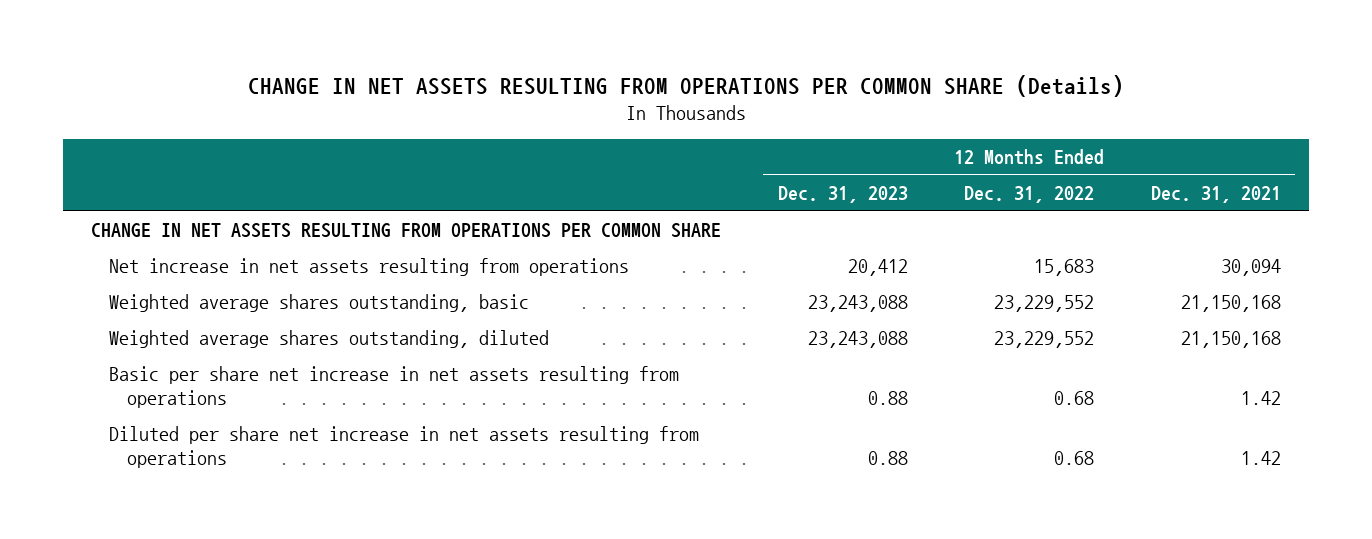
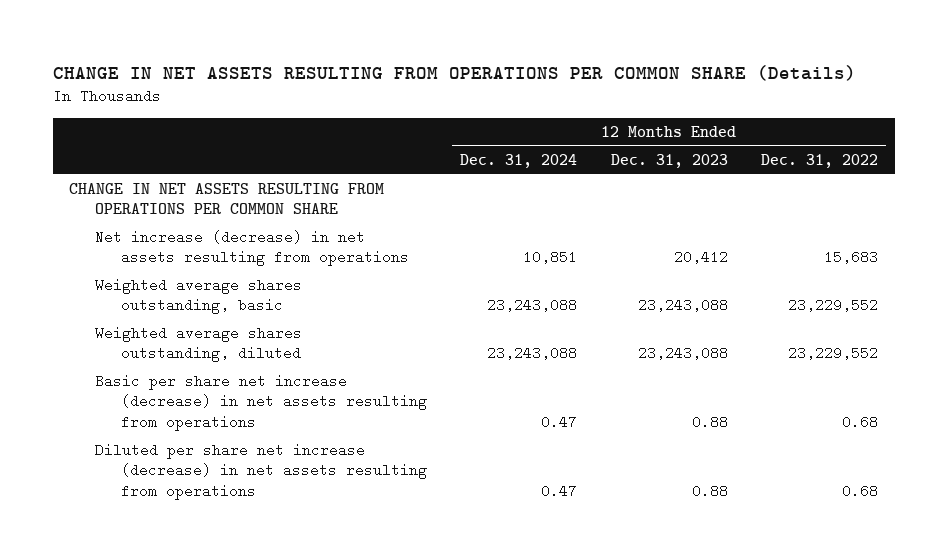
[1150,186,1281,204] Dec. 31, 2021 -> none
none -> [460,153,578,168] Dec. 31, 2024
[109,258,630,277] Net increase in net assets resulting from operations -> [95,230,409,267] Net increase (decrease) in net assets resulting from operations
[109,366,680,409] Basic per share net increase in net assets resulting from operations -> [95,374,427,431] Basic per share net increase (decrease) in net assets resulting from operations
[109,426,700,469] Diluted per share net increase in net assets resulting from operations -> [95,443,427,500] Diluted per share net increase (decrease) in net assets resulting from operations

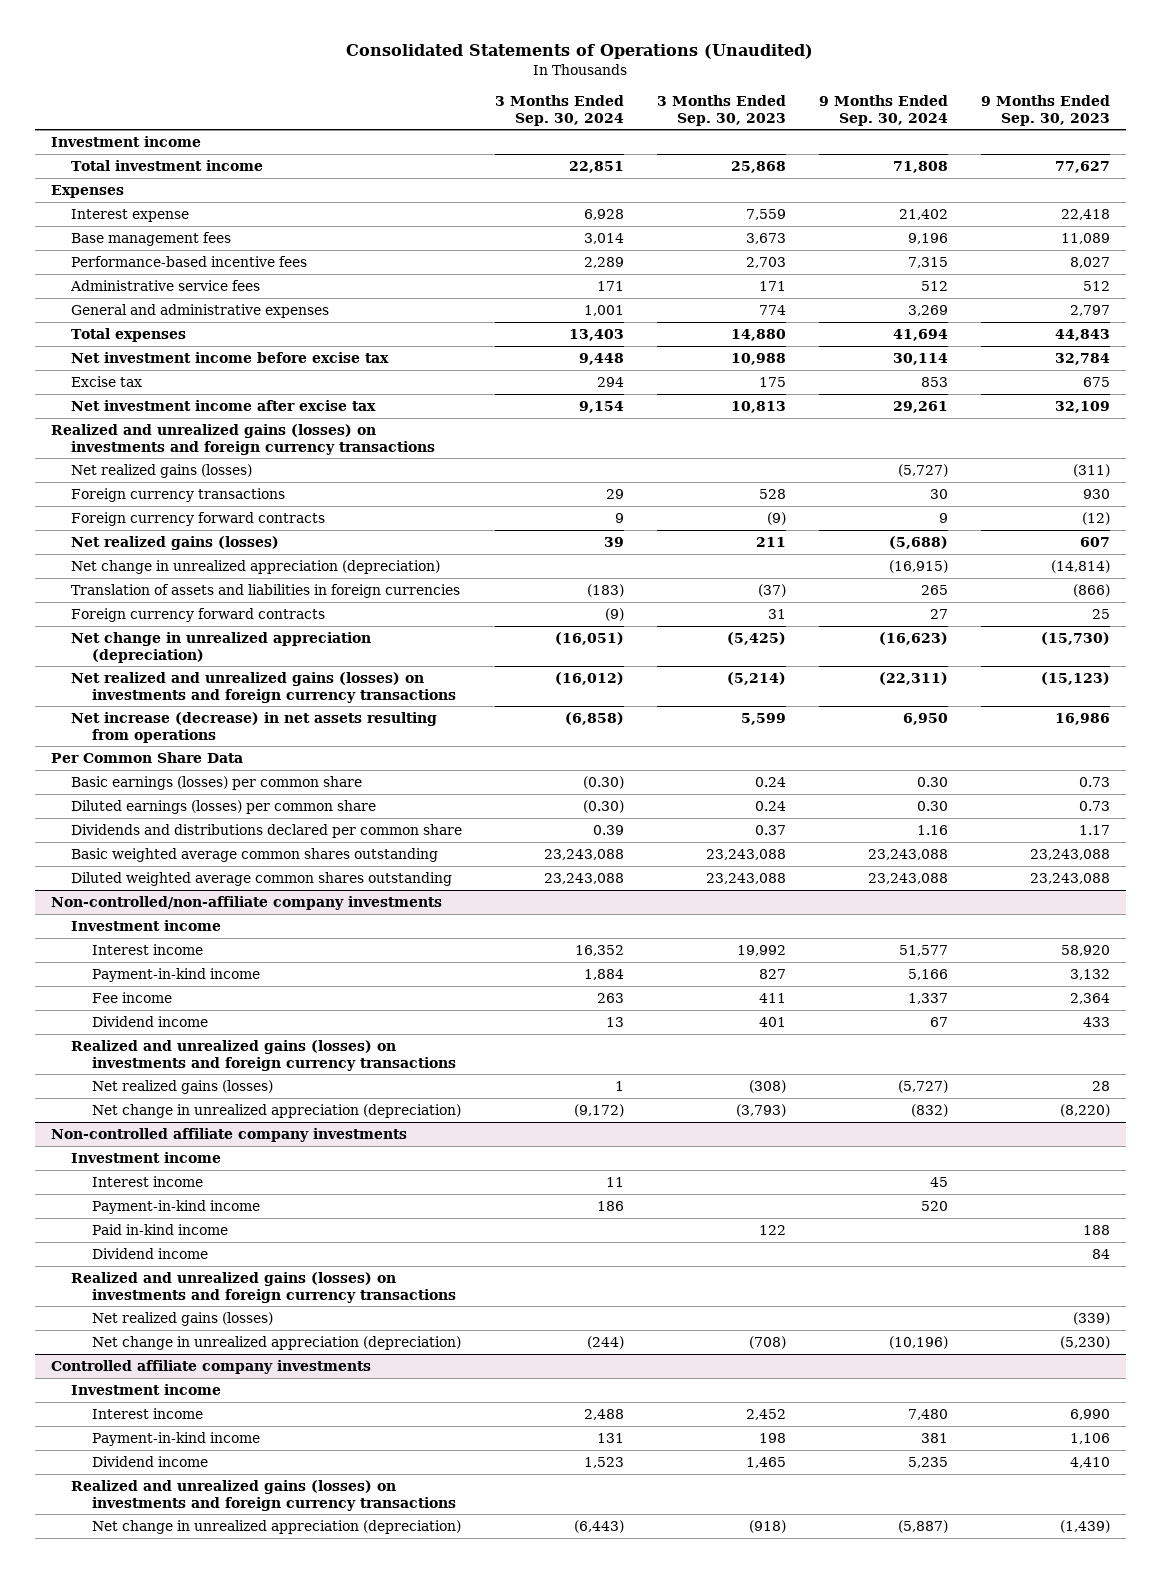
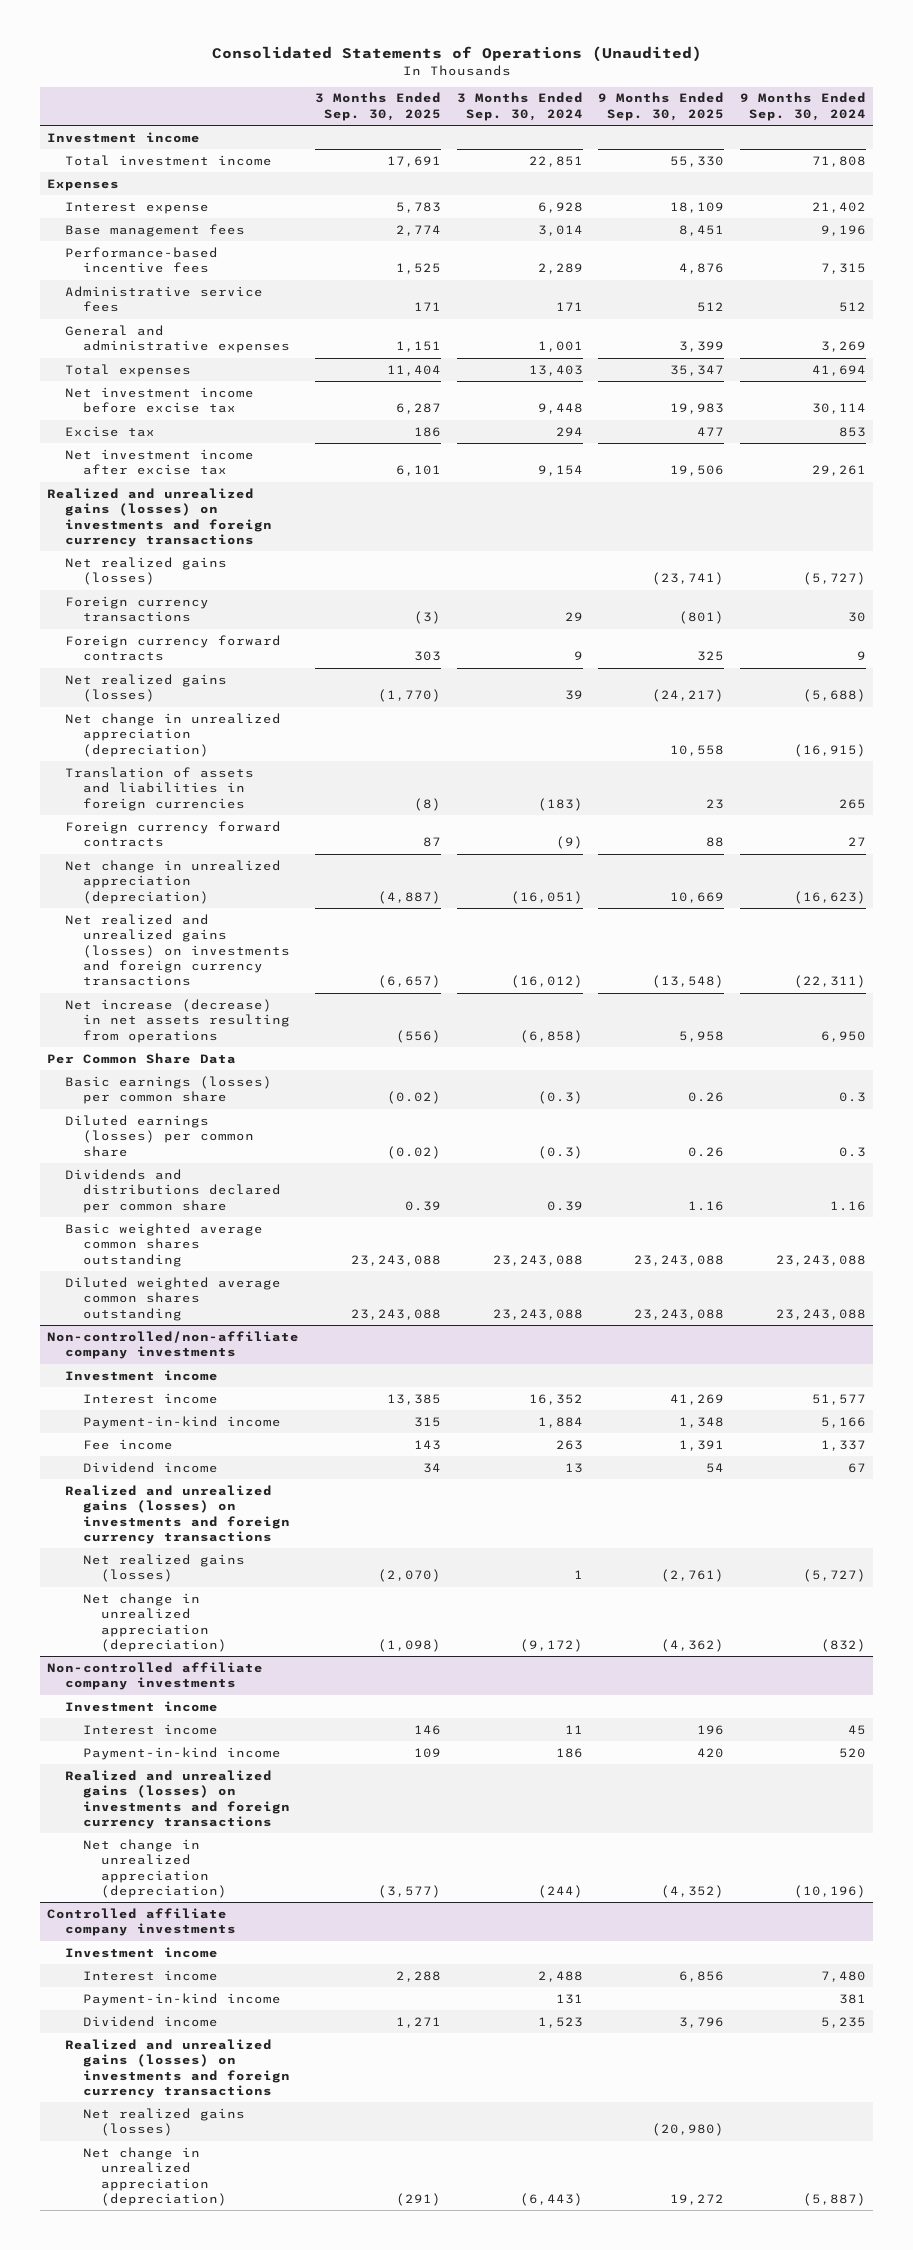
[657,94,787,126] 3 Months Ended Sep. 30, 2023 -> none
[980,94,1110,126] 9 Months Ended Sep. 30, 2023 -> none
none -> [315,92,442,121] 3 Months Ended Sep. 30, 2025
none -> [598,92,725,121] 9 Months Ended Sep. 30, 2025
[583,775,625,789] (0.30) -> [537,1091,583,1105] (0.3)
[916,776,948,787] 0.30 -> [838,1092,866,1103] 0.3
[583,799,625,813] (0.30) -> [537,1145,583,1159] (0.3)
[916,800,948,811] 0.30 -> [838,1146,866,1157] 0.3
[91,1223,228,1235] Paid in-kind income -> none
[91,1247,208,1259] Dividend income -> none
[91,1311,273,1326] Net realized gains (losses) -> none
none -> [83,2107,246,2137] Net realized gains (losses)

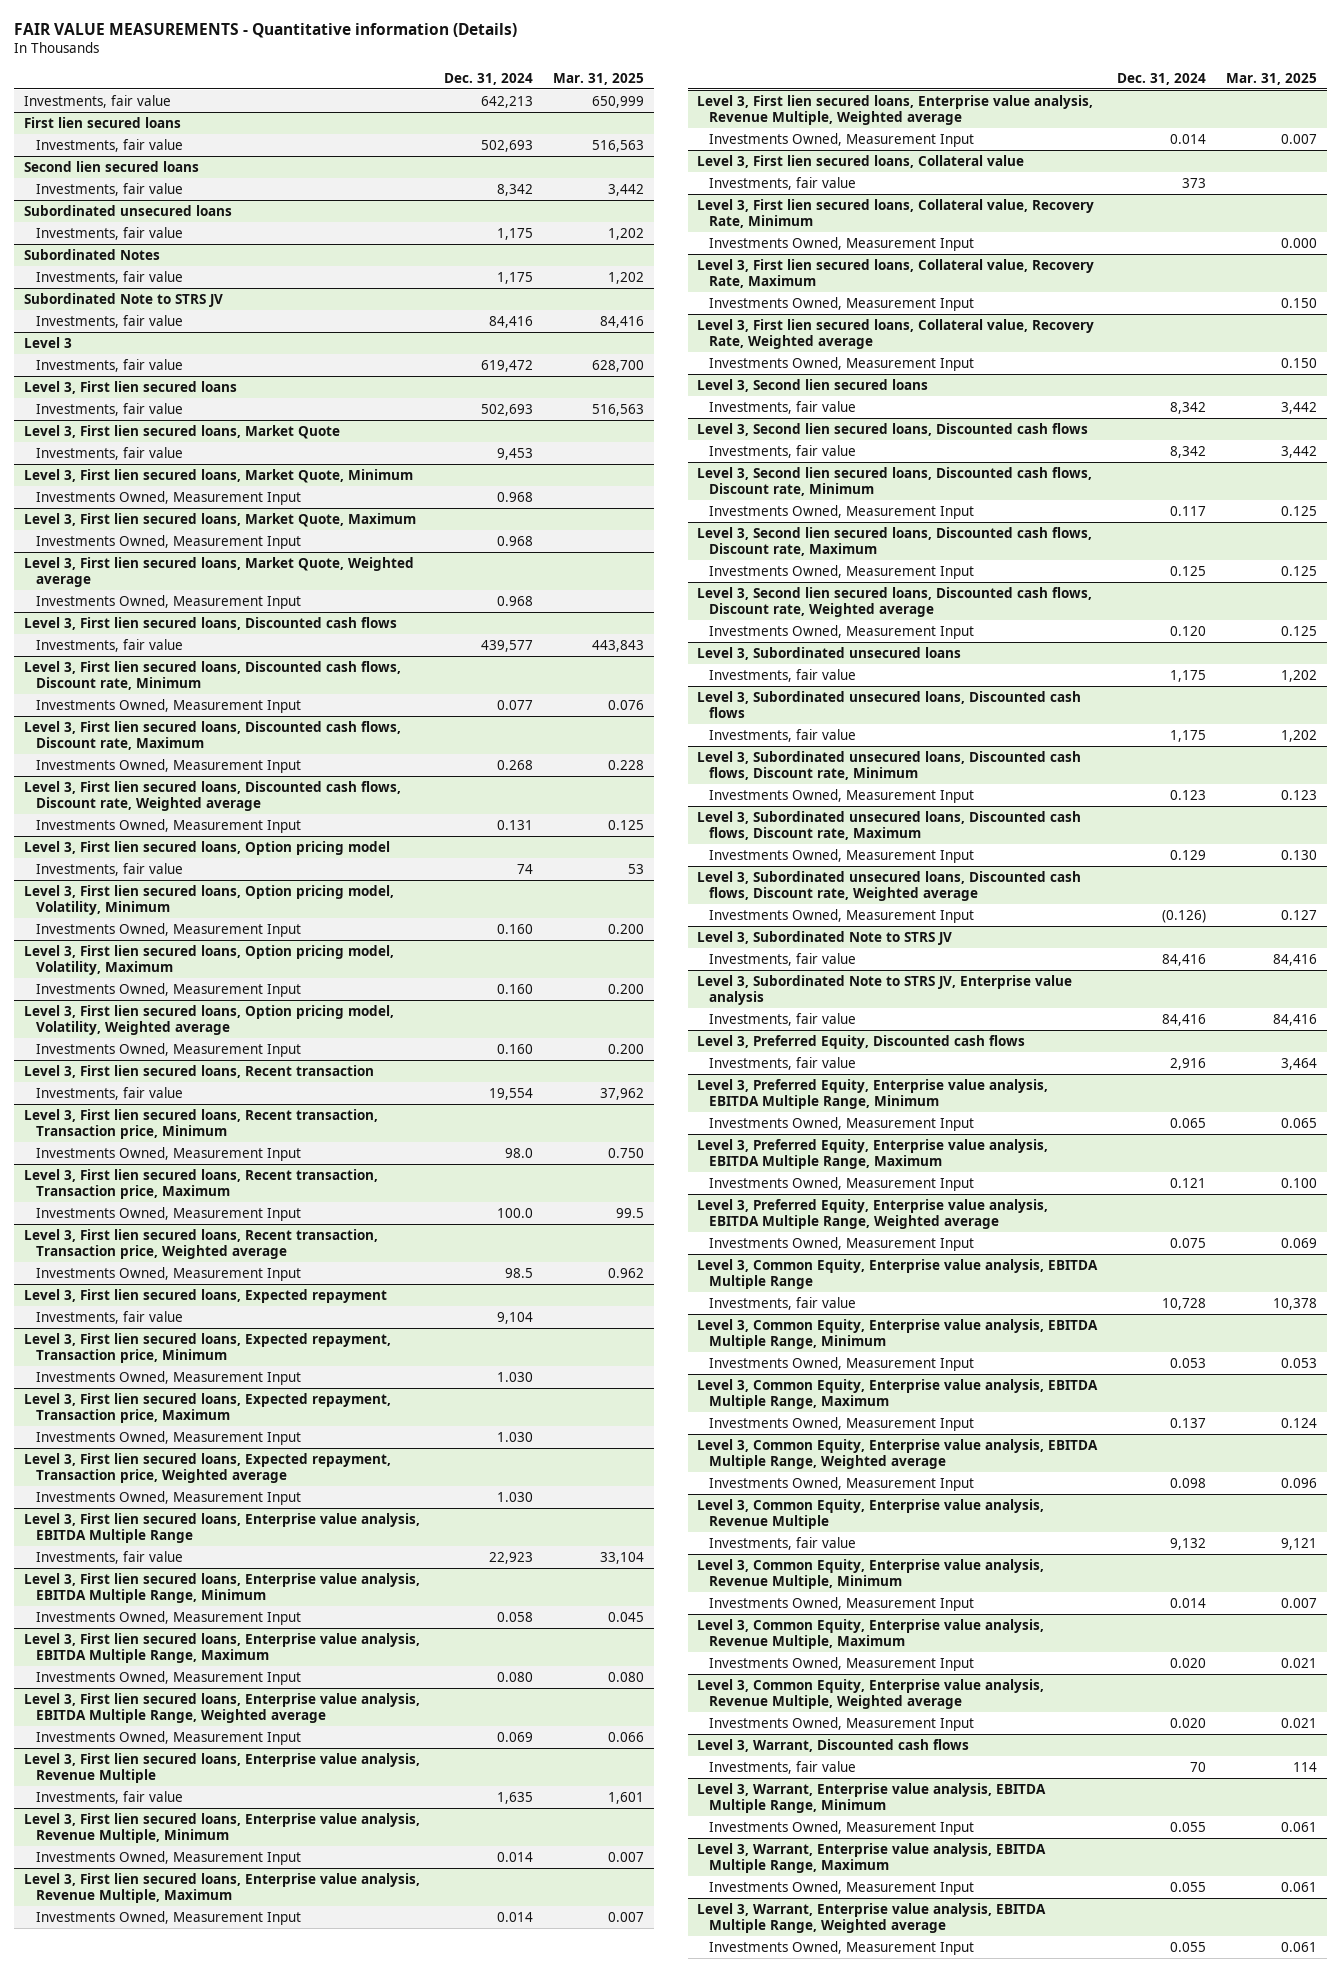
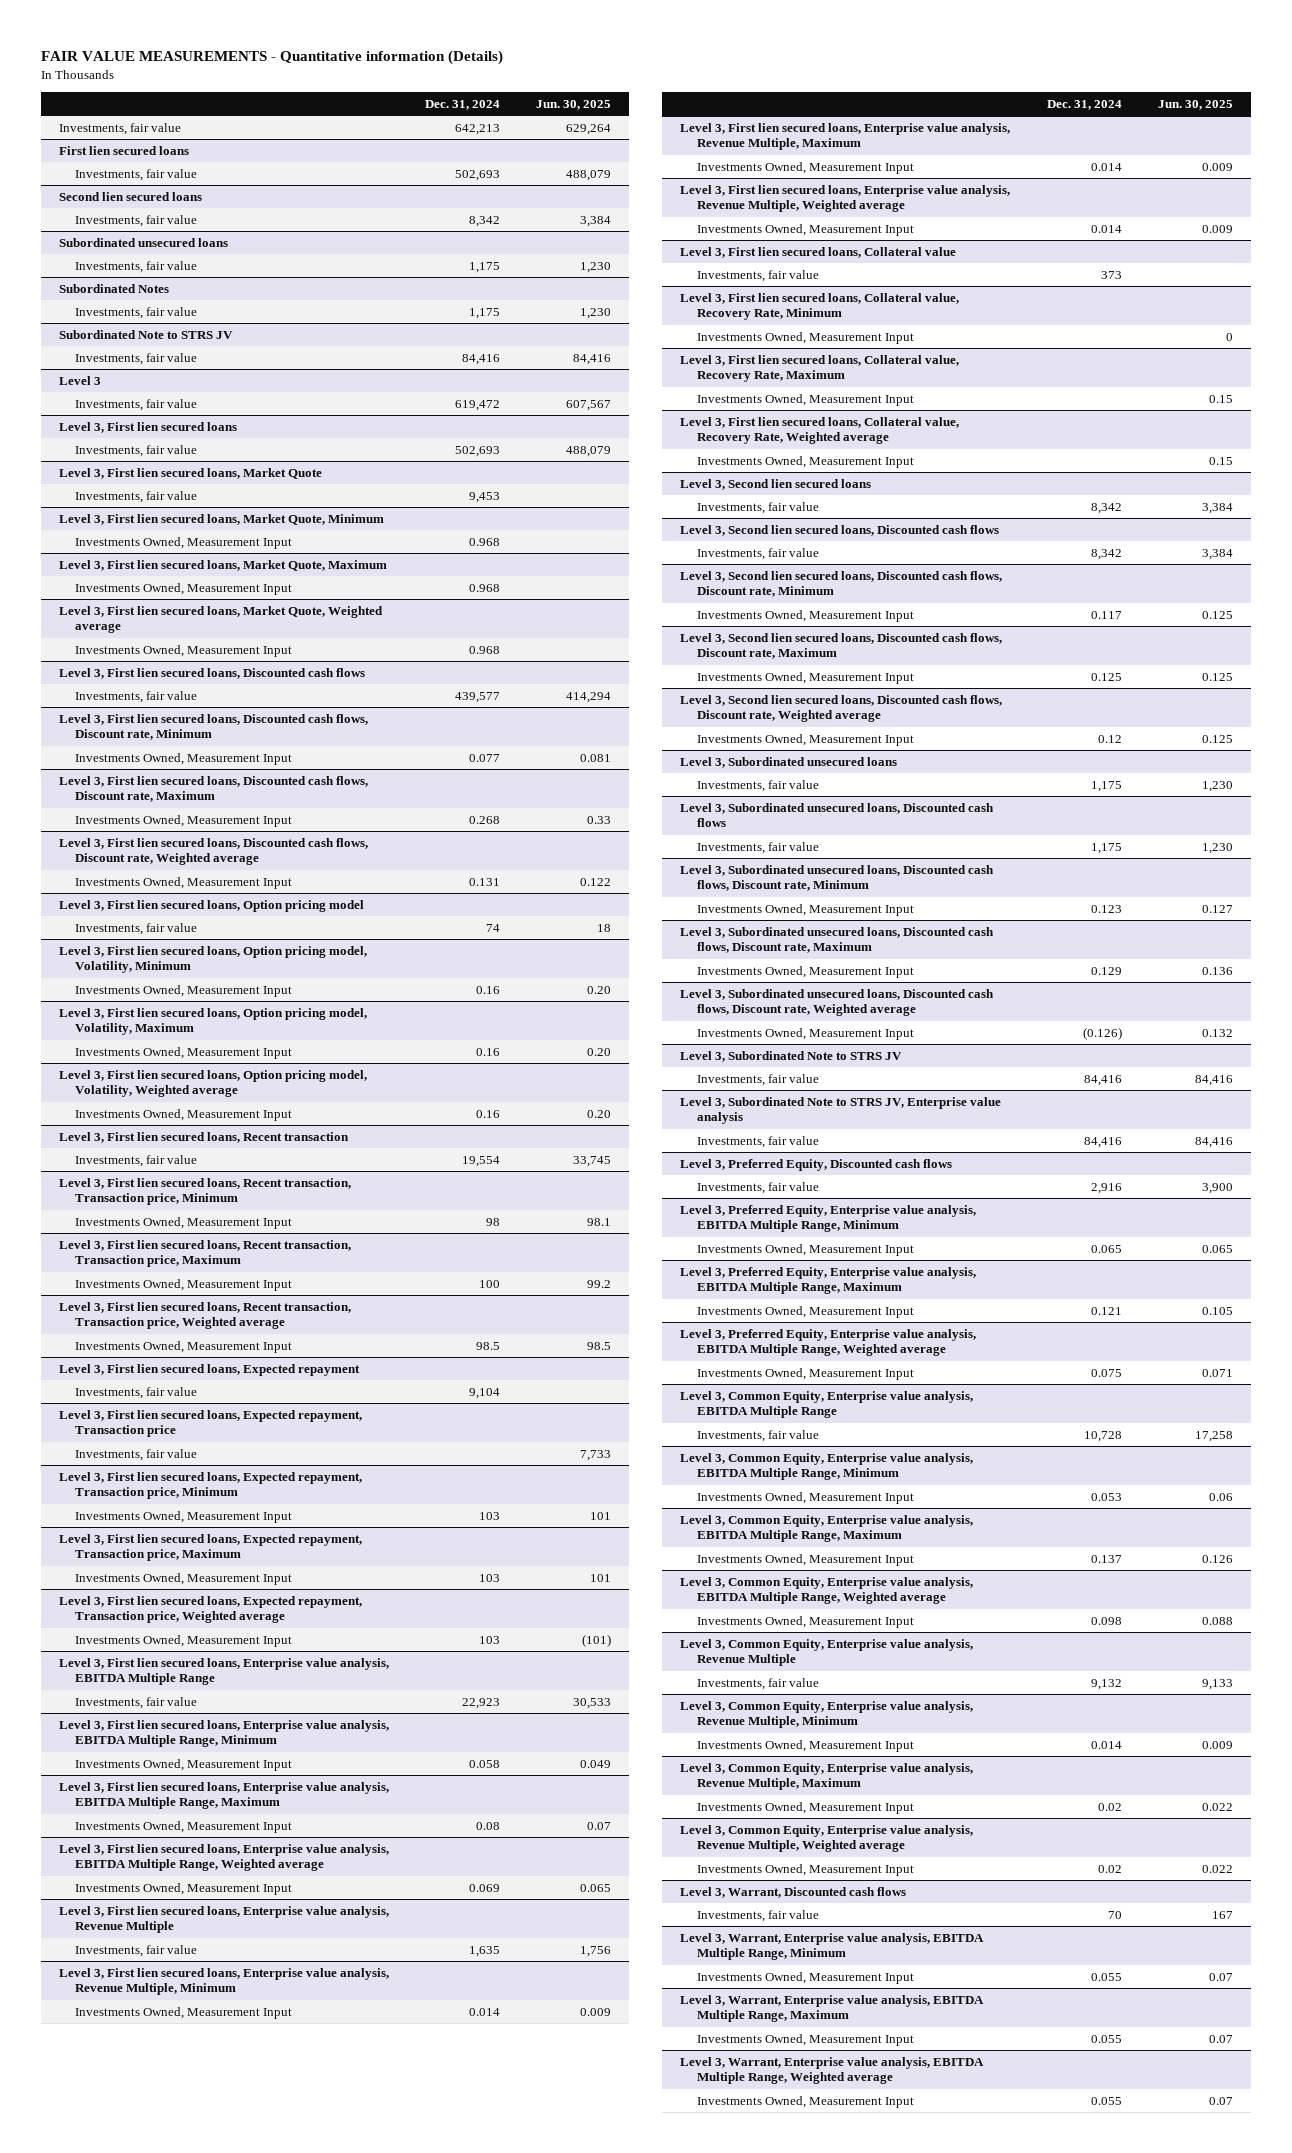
[553,72,645,85] Mar. 31, 2025 -> none
none -> [536,99,612,110] Jun. 30, 2025
[497,923,534,934] 0.160 -> [476,985,501,994] 0.16
[497,983,534,994] 0.160 -> [476,1047,501,1056] 0.16
[497,1043,534,1054] 0.160 -> [476,1109,501,1118] 0.16
[505,1147,534,1158] 98.0 -> [486,1217,501,1226] 98
[497,1207,534,1218] 100.0 -> [479,1279,501,1288] 100
none -> [58,1409,362,1438] Level 3, First lien secured loans, Expected repayment, Transaction price
none -> [75,1448,198,1461] Investments, fair value
[497,1371,534,1382] 1.030 -> [479,1511,501,1520] 103
[497,1431,534,1442] 1.030 -> [479,1573,501,1582] 103
[497,1491,534,1502] 1.030 -> [479,1635,501,1644] 103
[497,1671,534,1682] 0.080 -> [476,1821,501,1830] 0.08
[1170,625,1207,636] 0.120 -> [1097,734,1122,743] 0.12
[1170,1657,1207,1668] 0.020 -> [1097,1802,1122,1811] 0.02
[1170,1717,1207,1728] 0.020 -> [1097,1864,1122,1873] 0.02

